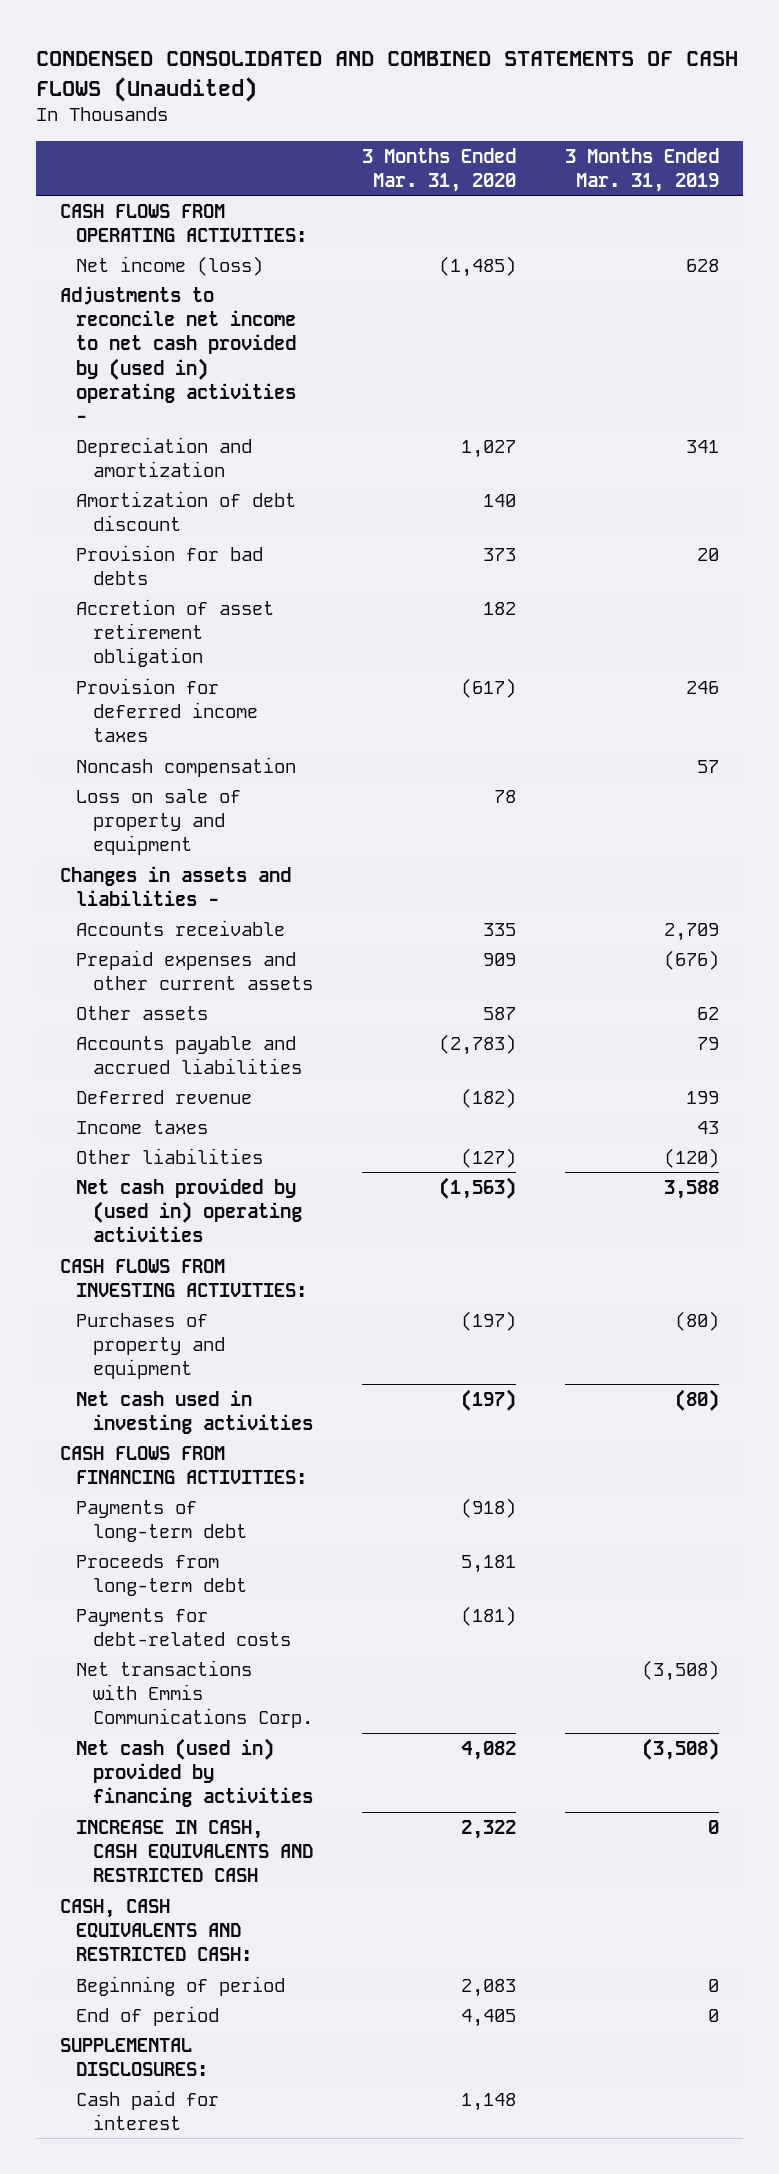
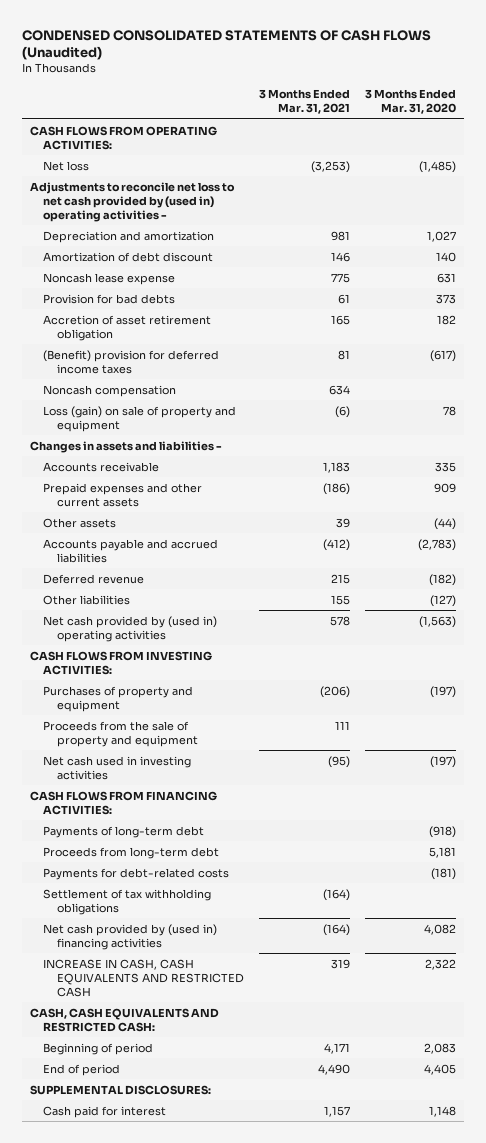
[35,50,738,102] CONDENSED CONSOLIDATED AND COMBINED STATEMENTS OF CASH FLOWS (Unaudited) -> [22,29,432,61] CONDENSED CONSOLIDATED STATEMENTS OF CASH FLOWS (Unaudited)
[564,147,719,192] 3 Months Ended Mar. 31, 2019 -> none
none -> [259,88,351,115] 3 Months Ended Mar. 31, 2021
[76,255,264,276] Net income (loss) -> [43,160,90,171] Net loss
[60,285,297,423] Adjustments to reconcile net income to net cash provided by (used in) operating activities - -> [29,181,235,223] Adjustments to reconcile net loss to net cash provided by (used in) operating activities -
none -> [43,272,176,285] Noncash lease expense
[76,677,258,743] Provision for deferred income taxes -> [43,349,220,374] (Benefit) provision for deferred income taxes
[76,788,242,856] Loss on sale of property and equipment -> [43,405,237,432] Loss (gain) on sale of property and equipment
[482,1006,516,1020] 587 -> [434,517,457,530] (44)
[76,1119,209,1134] Income taxes -> none
none -> [43,720,198,747] Proceeds from the sale of property and equipment
[76,1659,313,1729] Net transactions with Emmis Communications Corp. -> none
none -> [43,888,212,915] Settlement of tax withholding obligations
[76,1737,313,1808] Net cash (used in) provided by financing activities -> [43,923,218,950] Net cash provided by (used in) financing activities

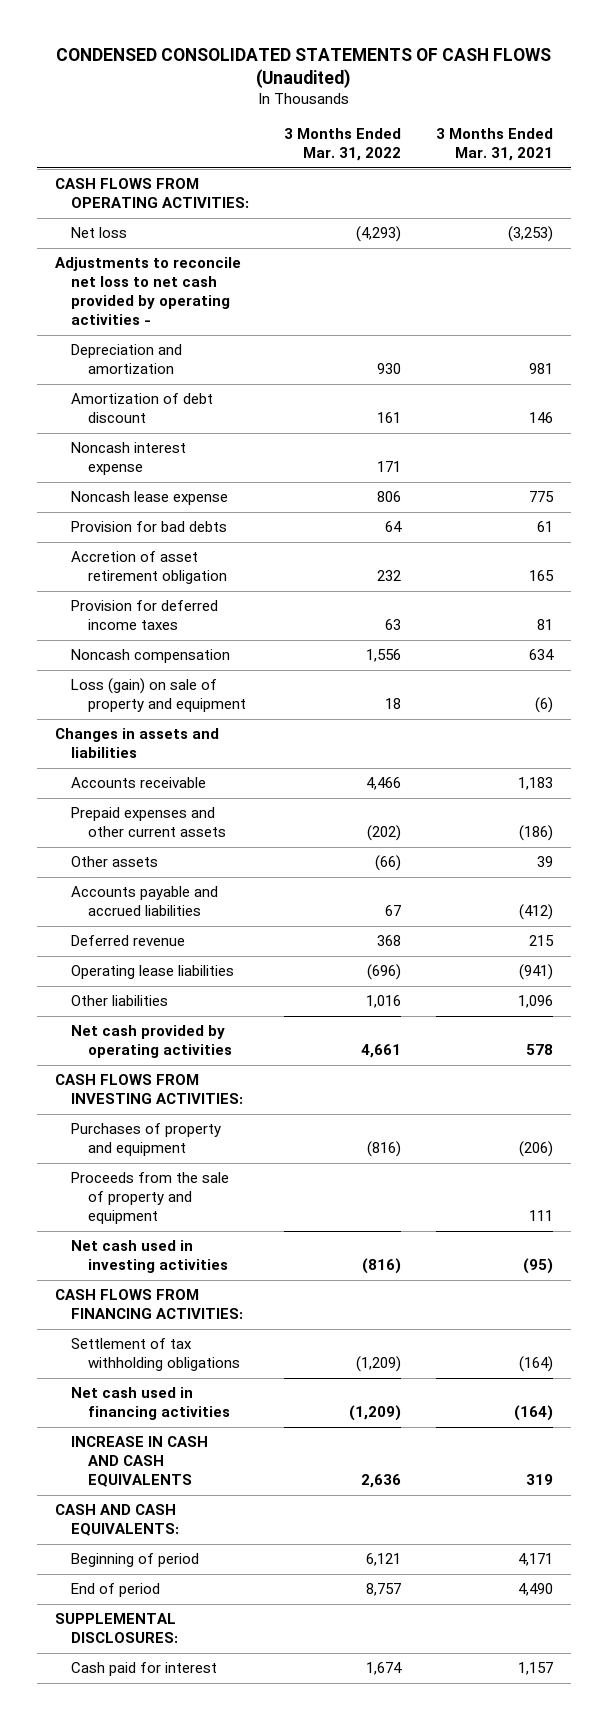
[365,88,457,115] 3 Months Ended Mar. 31, 2020 -> none
none -> [284,128,402,162] 3 Months Ended Mar. 31, 2022
[29,181,235,223] Adjustments to reconcile net loss to net cash provided by (used in) operating activities - -> [54,257,241,326] Adjustments to reconcile net loss to net cash provided by operating activities -
none -> [71,442,187,476] Noncash interest expense
[43,349,220,374] (Benefit) provision for deferred income taxes -> [71,600,219,631] Provision for deferred income taxes
[29,440,222,453] Changes in assets and liabilities - -> [54,728,219,759] Changes in assets and liabilities
none -> [71,965,235,980] Operating lease liabilities
[331,594,351,605] 155 -> [518,995,554,1009] 1,096
[43,615,218,642] Net cash provided by (used in) operating activities -> [71,1025,232,1059] Net cash provided by operating activities
[43,825,205,838] Payments of long-term debt -> none
[43,846,220,859] Proceeds from long-term debt -> none
[43,867,230,880] Payments for debt-related costs -> none
[43,923,218,950] Net cash provided by (used in) financing activities -> [71,1387,230,1421] Net cash used in financing activities
[43,958,244,998] INCREASE IN CASH, CASH EQUIVALENTS AND RESTRICTED CASH -> [71,1436,209,1488] INCREASE IN CASH AND CASH EQUIVALENTS
[29,1007,219,1032] CASH, CASH EQUIVALENTS AND RESTRICTED CASH: -> [54,1504,180,1537] CASH AND CASH EQUIVALENTS:

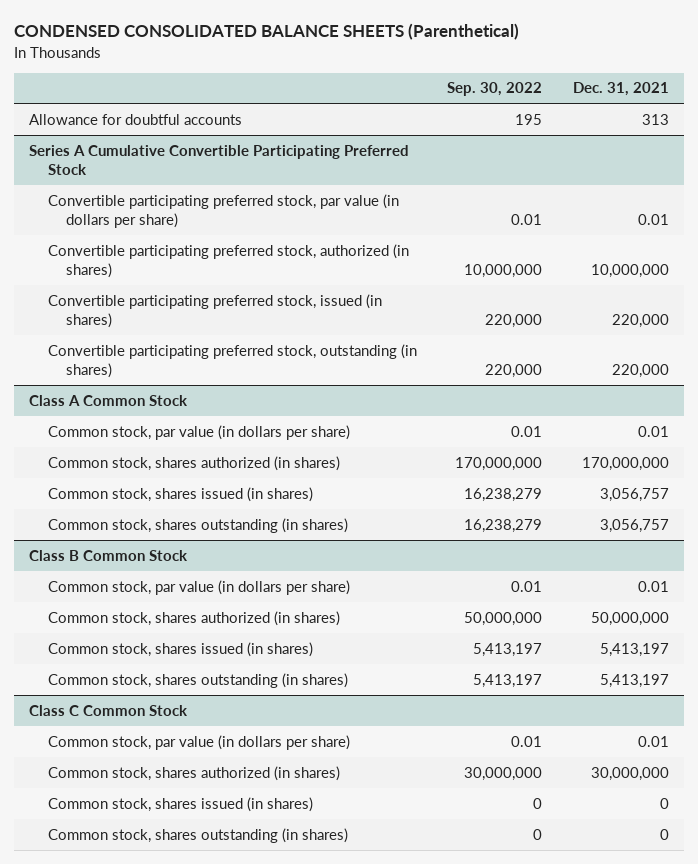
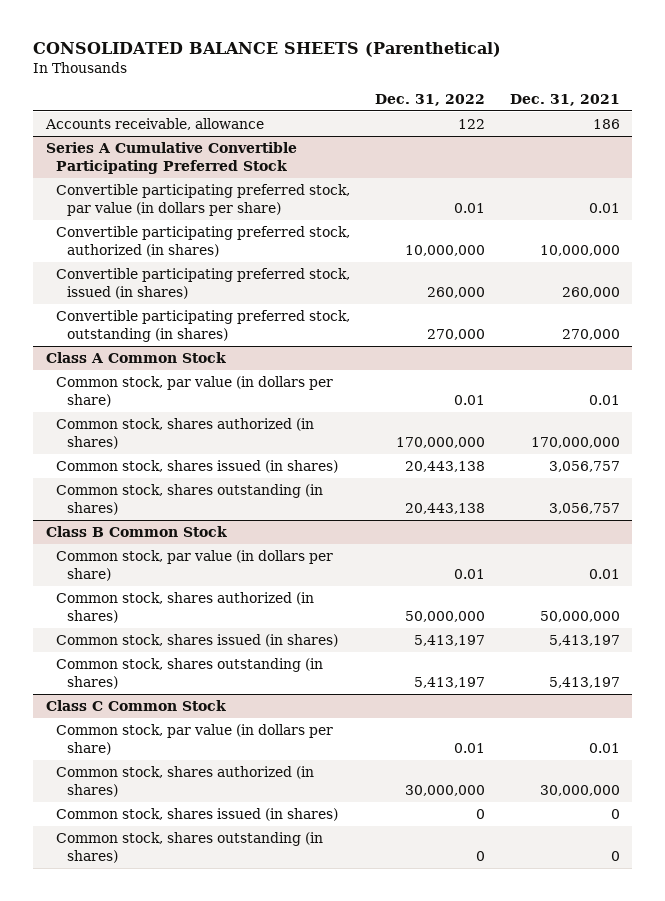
[14,23,520,41] CONDENSED CONSOLIDATED BALANCE SHEETS (Parenthetical) -> [33,42,502,58] CONSOLIDATED BALANCE SHEETS (Parenthetical)
[447,82,543,97] Sep. 30, 2022 -> none
none -> [374,93,485,106] Dec. 31, 2022
[29,113,243,125] Allowance for doubtful accounts -> [44,118,264,131] Accounts receivable, allowance
[641,113,669,125] 313 -> [592,119,620,130] 186
[611,313,669,328] 220,000 -> [561,286,620,298] 260,000
[611,363,669,378] 220,000 -> [561,328,620,340] 270,000

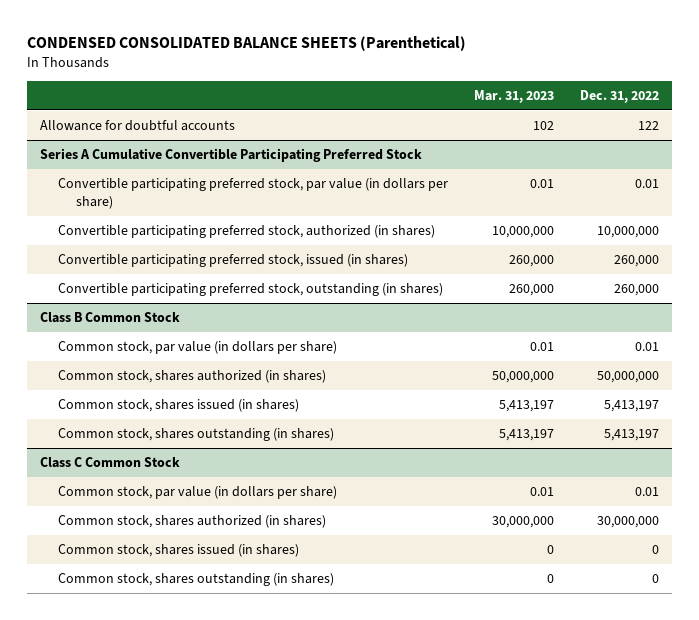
[33,42,502,58] CONSOLIDATED BALANCE SHEETS (Parenthetical) -> [26,36,466,52] CONDENSED CONSOLIDATED BALANCE SHEETS (Parenthetical)
[509,93,620,106] Dec. 31, 2021 -> none
none -> [473,89,554,103] Mar. 31, 2023
[44,118,264,131] Accounts receivable, allowance -> [39,119,235,131] Allowance for doubtful accounts
[45,352,226,364] Class A Common Stock -> none
[56,376,334,407] Common stock, par value (in dollars per share) -> none
[56,418,315,449] Common stock, shares authorized (in shares) -> none
[56,460,339,474] Common stock, shares issued (in shares) -> none
[56,484,324,515] Common stock, shares outstanding (in shares) -> none
[426,328,485,340] 270,000 -> [613,283,659,296] 260,000

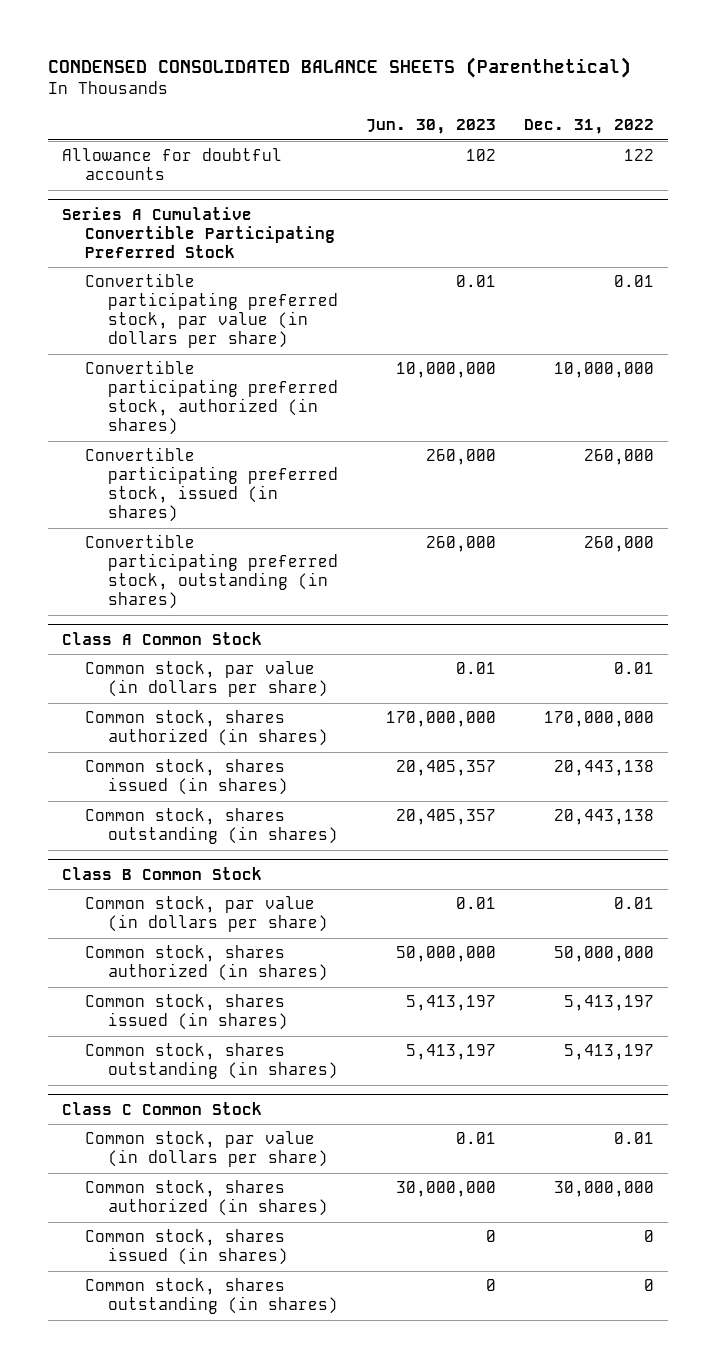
[473,89,554,103] Mar. 31, 2023 -> none
none -> [365,119,496,135] Jun. 30, 2023
none -> [62,631,263,645] Class A Common Stock
none -> [84,661,328,698] Common stock, par value (in dollars per share)
none -> [84,710,328,747] Common stock, shares authorized (in shares)
none -> [84,759,288,796] Common stock, shares issued (in shares)
none -> [84,808,338,845] Common stock, shares outstanding (in shares)

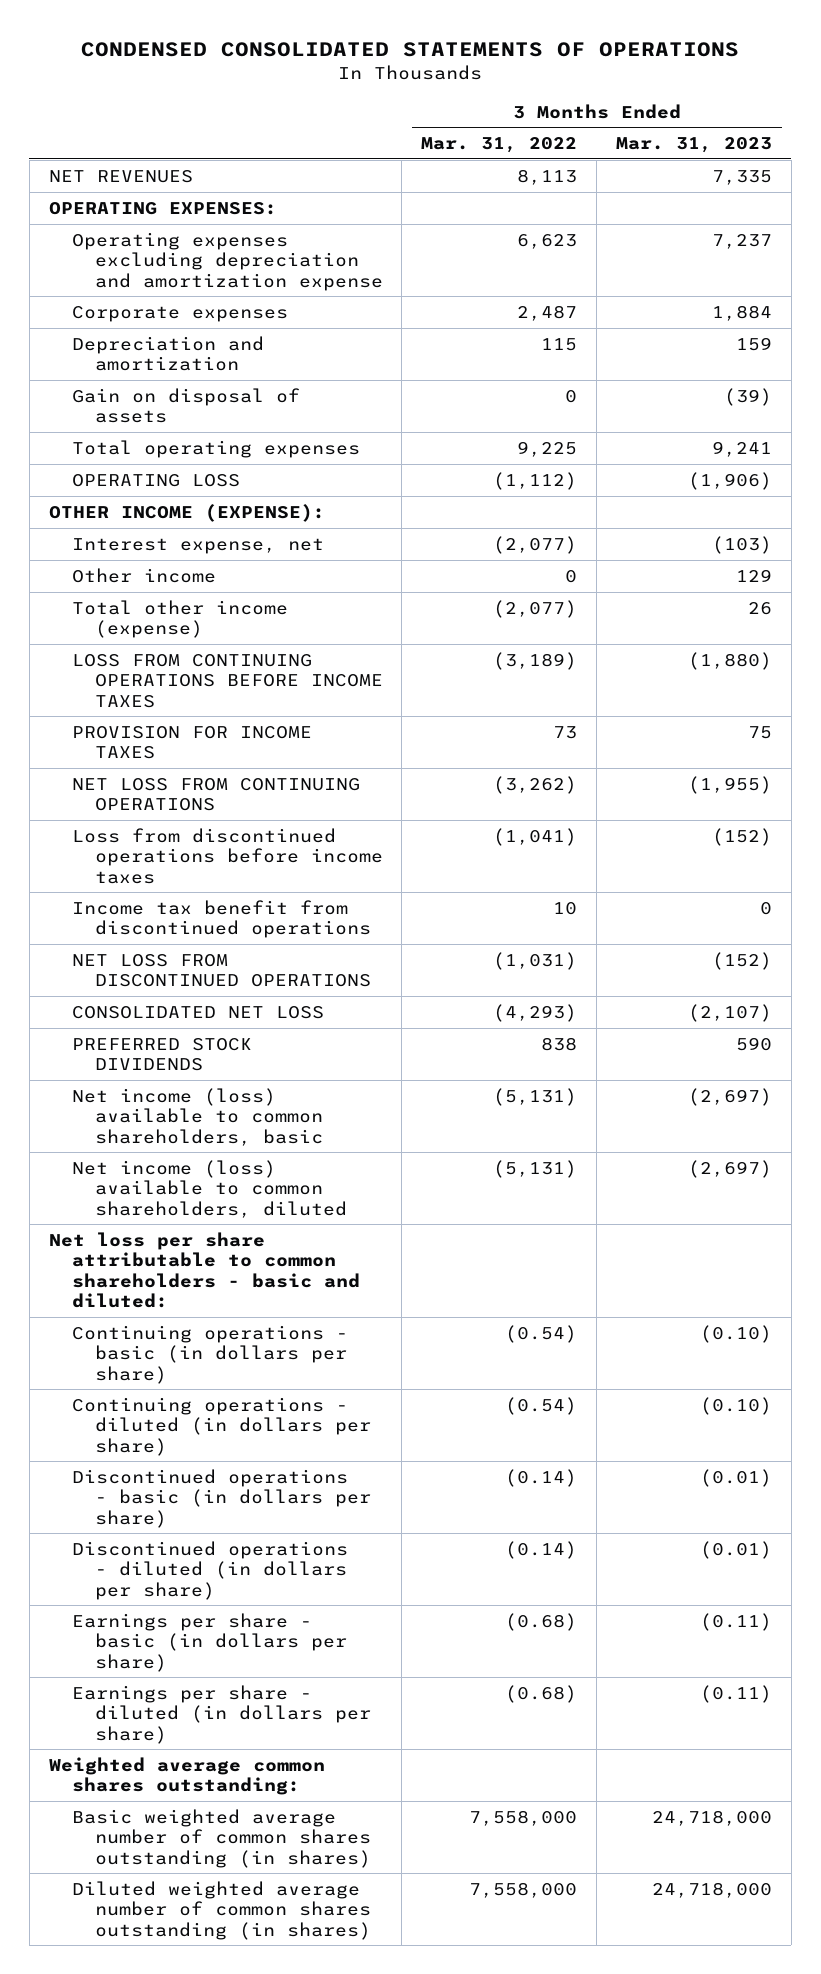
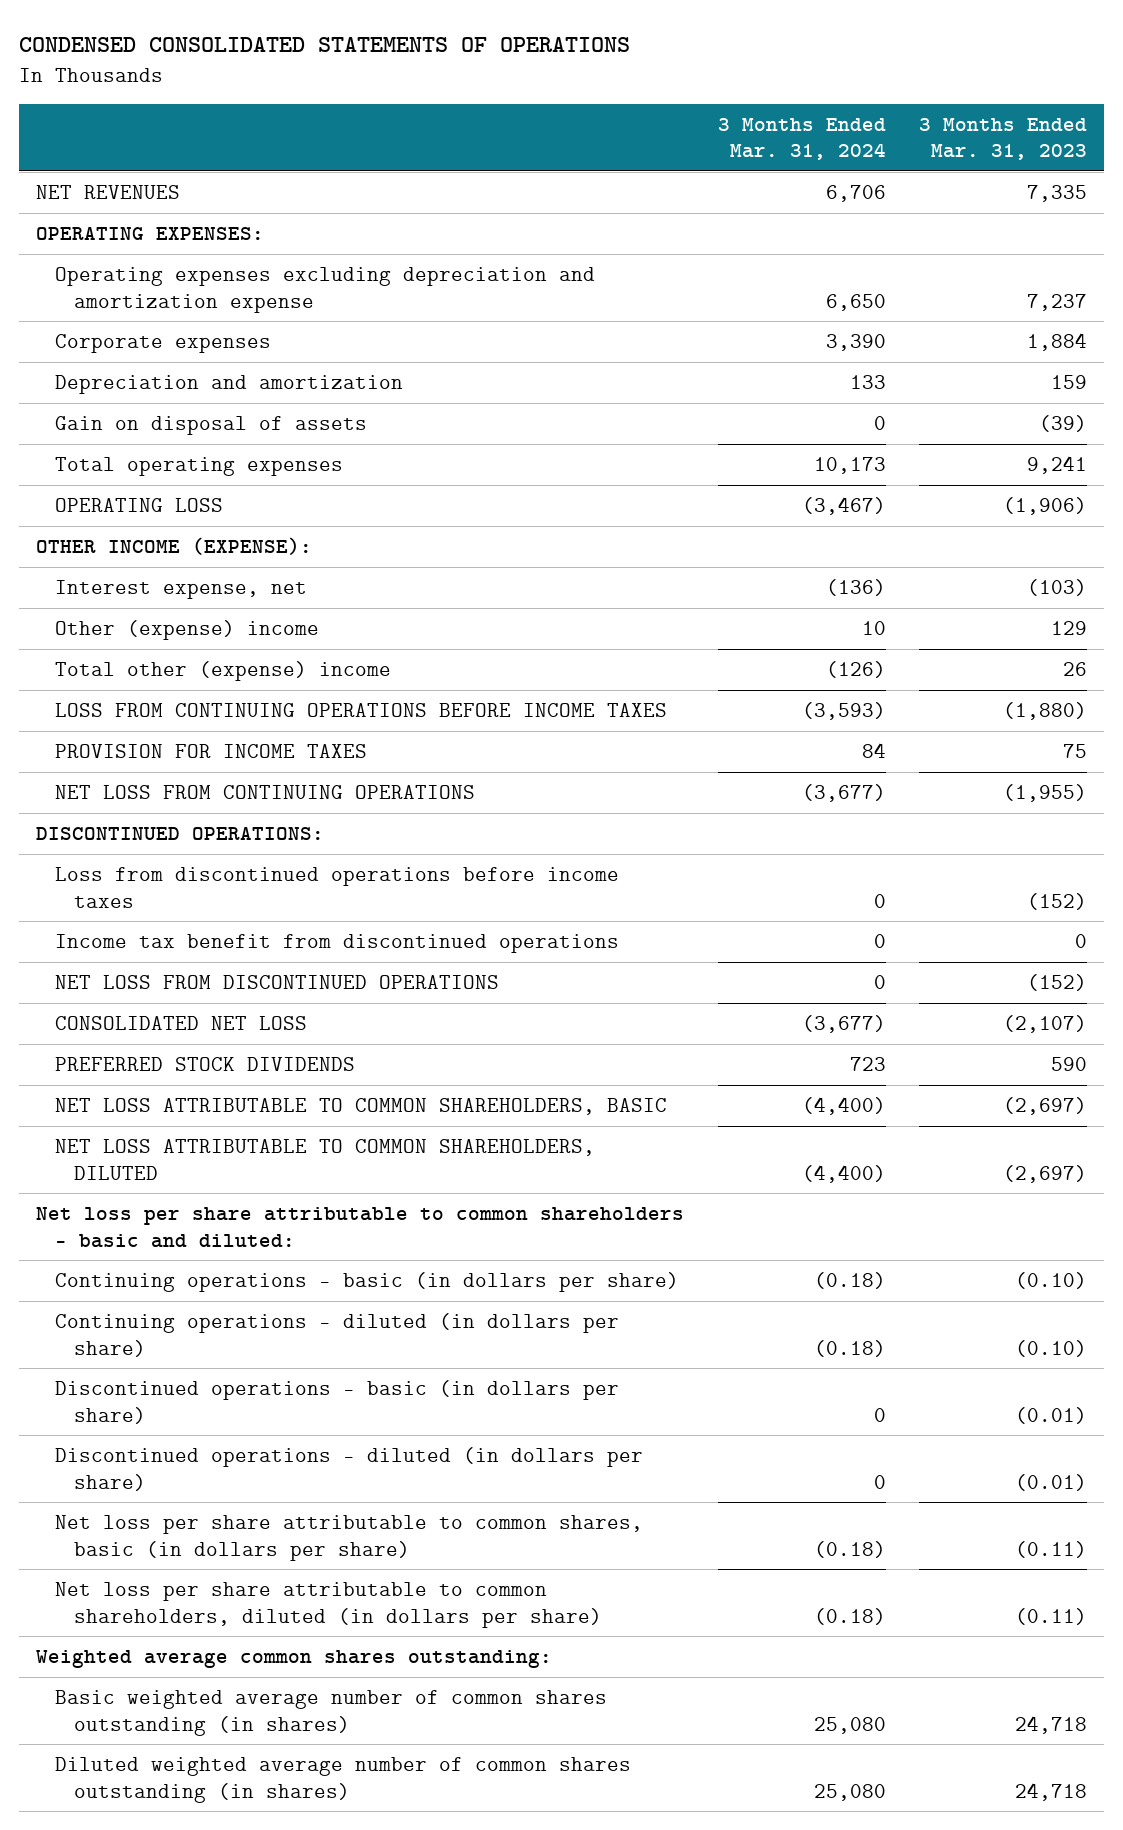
[421,137,578,154] Mar. 31, 2022 -> none
none -> [717,117,886,161] 3 Months Ended Mar. 31, 2024
[71,567,216,583] Other income -> [54,620,319,641] Other (expense) income
[71,599,288,639] Total other income (expense) -> [54,661,391,682] Total other (expense) income
none -> [35,827,324,841] DISCONTINUED OPERATIONS:
[71,1087,323,1146] Net income (loss) available to common shareholders, basic -> [54,1098,667,1116] NET LOSS ATTRIBUTABLE TO COMMON SHAREHOLDERS, BASIC
[71,1159,347,1218] Net income (loss) available to common shareholders, diluted -> [54,1139,595,1180] NET LOSS ATTRIBUTABLE TO COMMON SHAREHOLDERS, DILUTED
[71,1612,347,1672] Earnings per share - basic (in dollars per share) -> [54,1515,643,1561] Net loss per share attributable to common shares, basic (in dollars per share)
[71,1684,371,1744] Earnings per share - diluted (in dollars per share) -> [54,1582,602,1628] Net loss per share attributable to common shareholders, diluted (in dollars per share)
[651,1809,772,1826] 24,718,000 -> [1015,1715,1088,1734] 24,718
[651,1881,772,1898] 24,718,000 -> [1015,1782,1088,1801] 24,718

